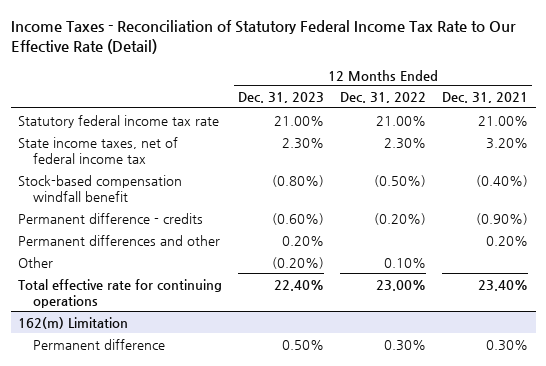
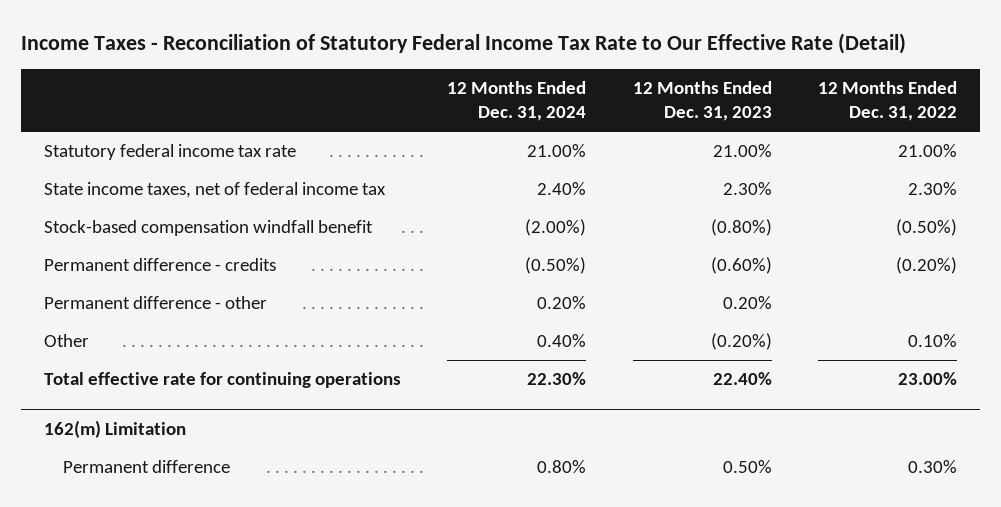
[442,92,529,104] Dec. 31, 2021 -> none
none -> [447,81,587,122] 12 Months Ended Dec. 31, 2024
[18,234,221,246] Permanent differences and other -> [43,296,267,310] Permanent difference - other

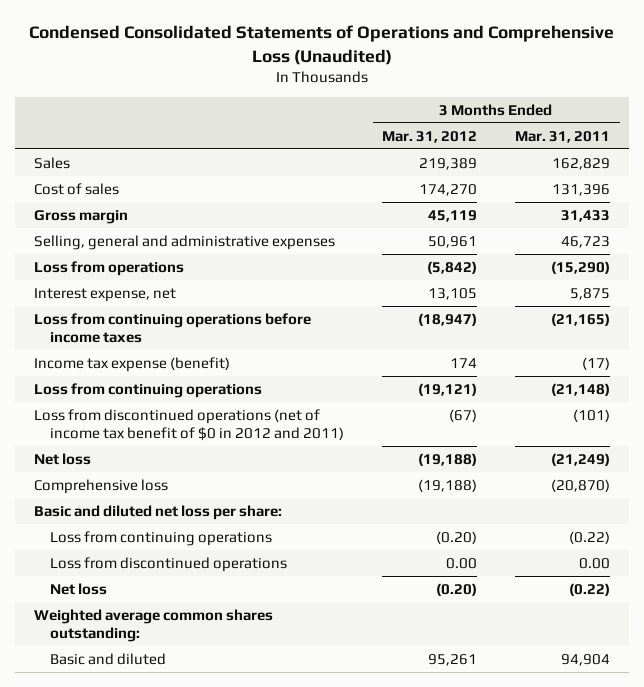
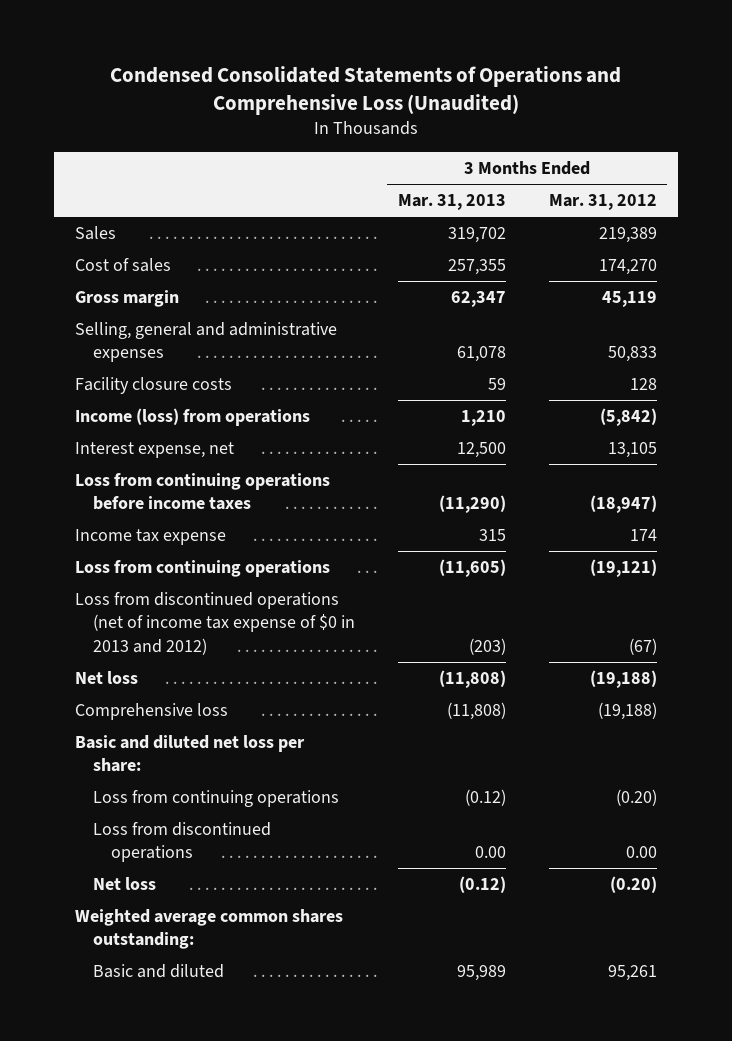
[515,130,611,143] Mar. 31, 2011 -> none
none -> [398,194,507,211] Mar. 31, 2013
[428,235,478,248] 50,961 -> [607,346,657,363] 50,833
none -> [75,376,233,394] Facility closure costs
[33,260,184,276] Loss from operations -> [75,407,311,426] Income (loss) from operations
[33,356,230,372] Income tax expense (benefit) -> [75,528,227,545] Income tax expense
[33,408,345,441] Loss from discontinued operations (net of income tax benefit of $0 in 2012 and 2011) -> [75,591,356,655] Loss from discontinued operations (net of income tax expense of $0 in 2013 and 2012)

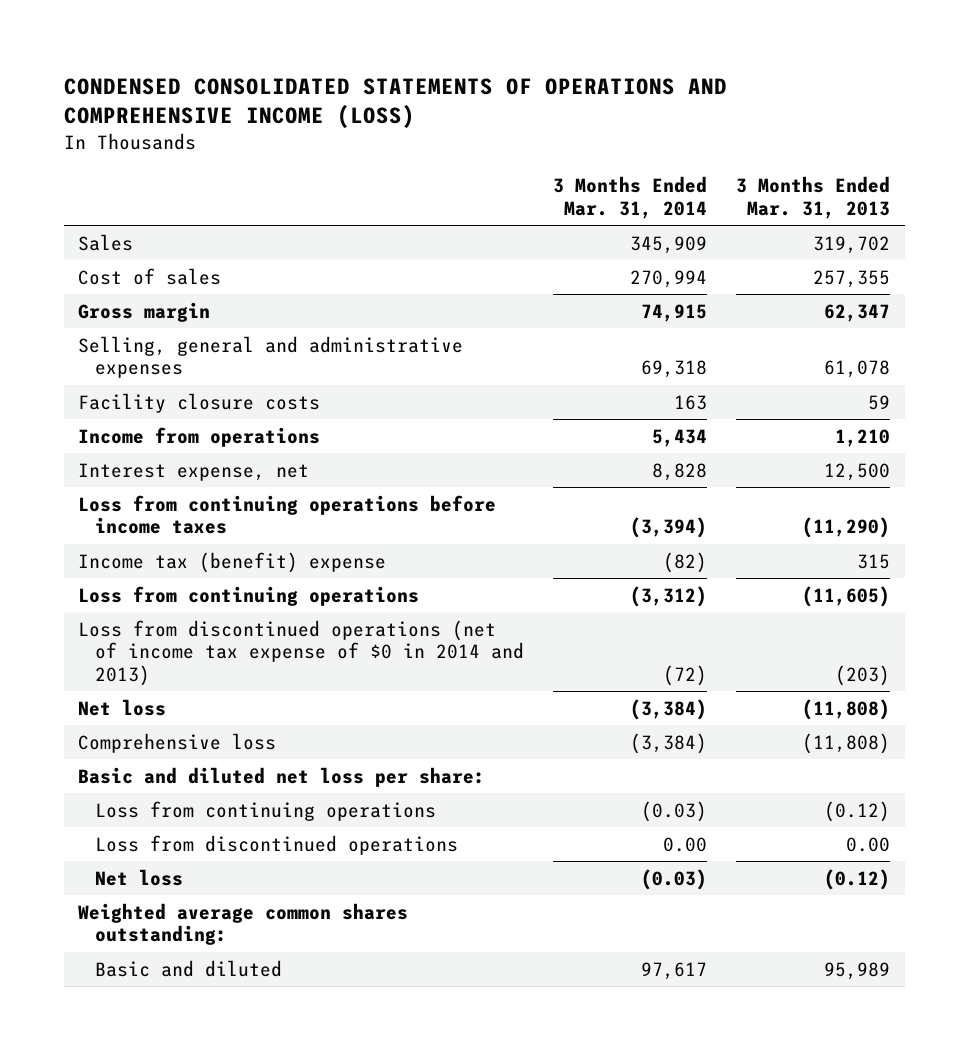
[109,65,621,115] Condensed Consolidated Statements of Operations and Comprehensive Loss (Unaudited) -> [63,77,727,129] CONDENSED CONSOLIDATED STATEMENTS OF OPERATIONS AND COMPREHENSIVE INCOME (LOSS)
[548,194,657,211] Mar. 31, 2012 -> none
none -> [553,176,708,219] 3 Months Ended Mar. 31, 2014
[75,407,311,426] Income (loss) from operations -> [78,426,321,447] Income from operations
[75,528,227,545] Income tax expense -> [78,551,387,573] Income tax (benefit) expense
[75,591,356,655] Loss from discontinued operations (net of income tax expense of $0 in 2013 and 2012) -> [78,619,525,686] Loss from discontinued operations (net of income tax expense of $0 in 2014 and 2013)

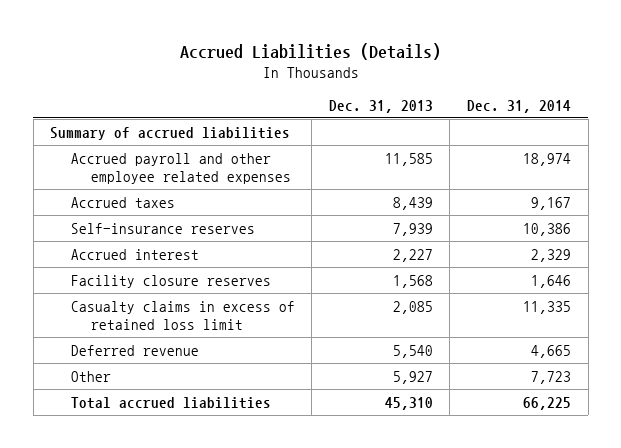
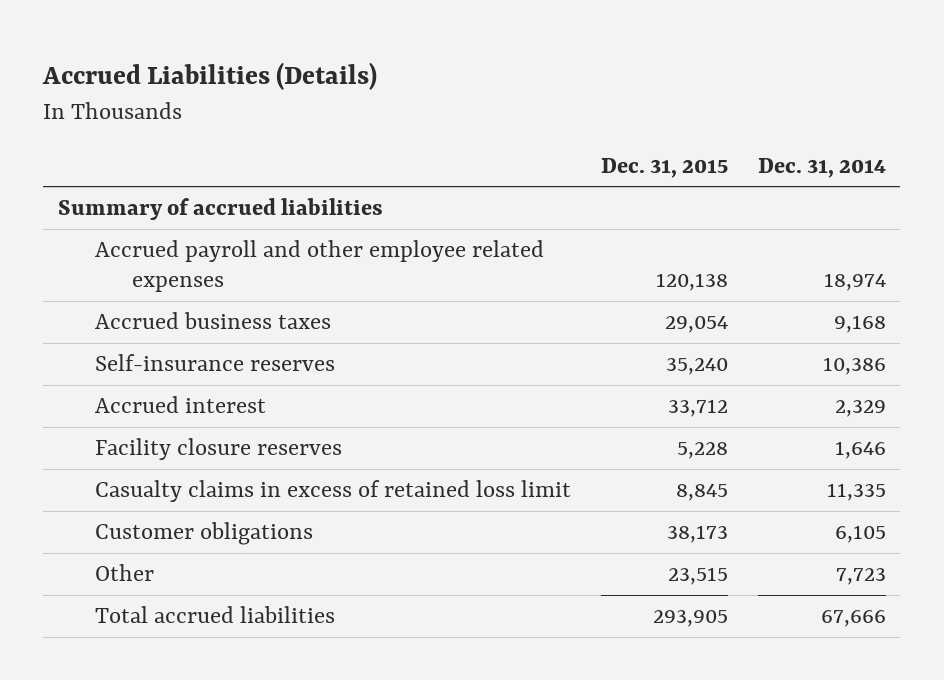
[328,99,433,113] Dec. 31, 2013 -> none
none -> [600,158,728,179] Dec. 31, 2015
[70,196,175,208] Accrued taxes -> [95,312,332,330] Accrued business taxes
[531,196,572,210] 9,167 -> [833,315,886,334] 9,168
[70,344,199,356] Deferred revenue -> none
none -> [95,522,314,546] Customer obligations
[523,396,572,410] 66,225 -> [820,610,886,628] 67,666

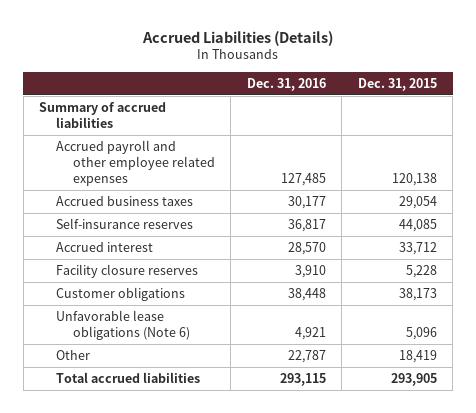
[757,158,886,179] Dec. 31, 2014 -> none
none -> [246,77,326,91] Dec. 31, 2016
[665,358,728,376] 35,240 -> [398,218,437,232] 44,085
[95,480,572,503] Casualty claims in excess of retained loss limit -> none
none -> [56,309,191,340] Unfavorable lease obligations (Note 6)
[667,567,728,586] 23,515 -> [398,349,437,363] 18,419

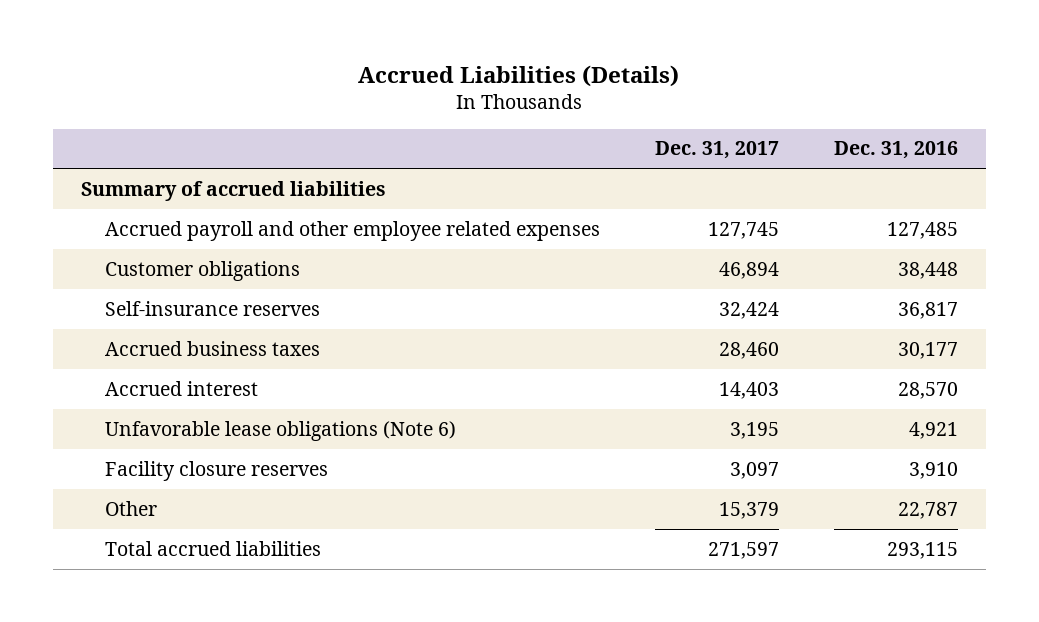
[357,77,437,91] Dec. 31, 2015 -> none
none -> [655,141,780,160] Dec. 31, 2017
[56,286,186,301] Customer obligations -> [104,260,300,281] Customer obligations
[56,195,194,206] Accrued business taxes -> [104,340,320,356] Accrued business taxes
[56,263,199,278] Facility closure reserves -> [104,460,328,481] Facility closure reserves

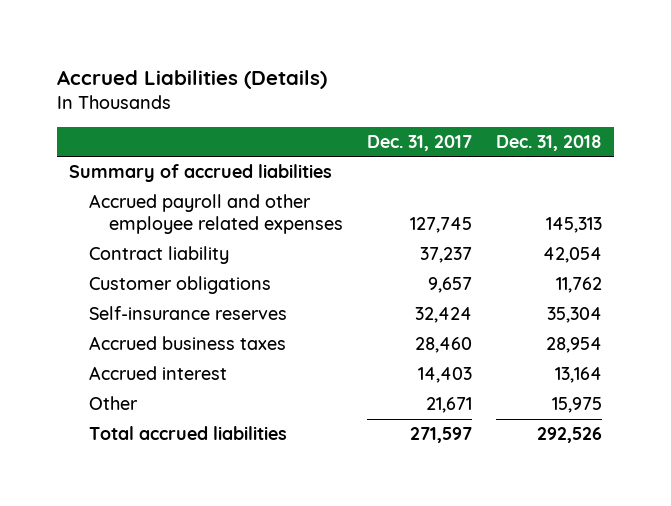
[834,141,959,160] Dec. 31, 2016 -> none
none -> [495,134,602,151] Dec. 31, 2018
none -> [88,246,229,265] Contract liability
[719,261,780,279] 46,894 -> [427,277,472,294] 9,657
[104,420,456,441] Unfavorable lease obligations (Note 6) -> none
[104,460,328,481] Facility closure reserves -> none
[719,501,780,519] 15,379 -> [425,397,472,414] 21,671

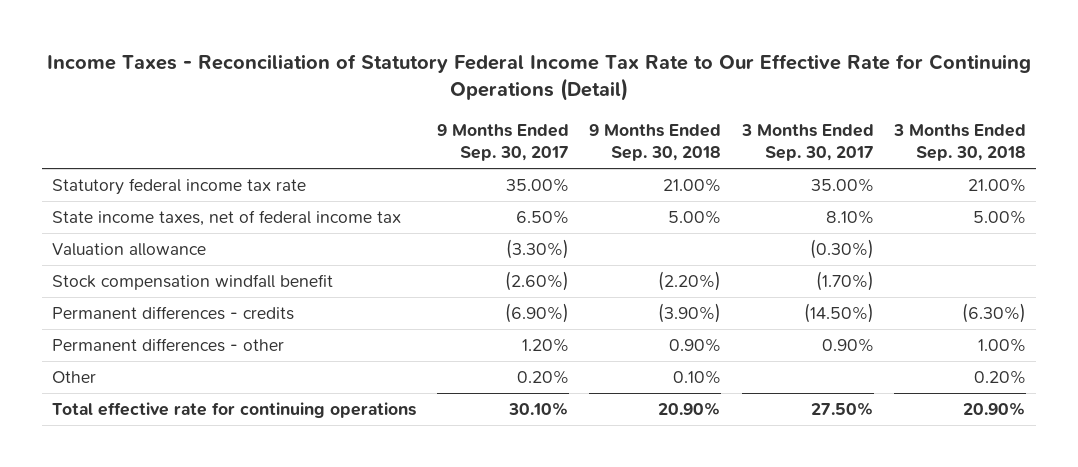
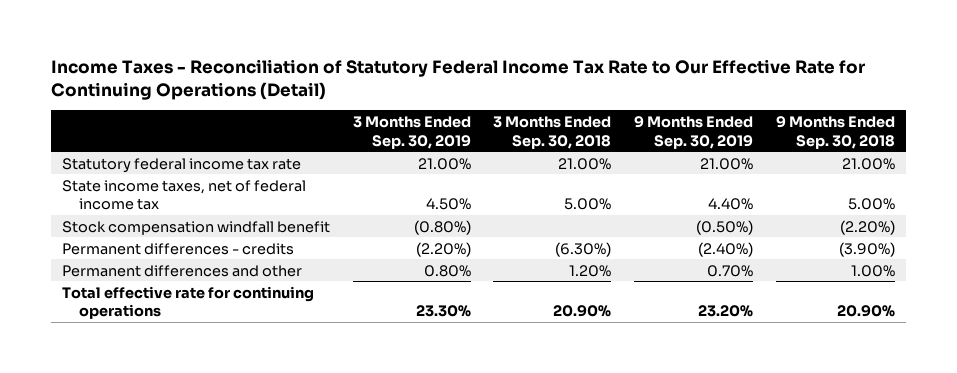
[436,123,569,161] 9 Months Ended Sep. 30, 2017 -> none
[740,123,874,161] 3 Months Ended Sep. 30, 2017 -> none
none -> [352,115,471,149] 3 Months Ended Sep. 30, 2019
none -> [634,115,754,149] 9 Months Ended Sep. 30, 2019
[52,243,207,257] Valuation allowance -> none
[52,338,285,353] Permanent differences - other -> none
[52,371,97,384] Other -> [61,264,302,277] Permanent differences and other
[673,370,722,385] 0.10% -> [850,264,895,277] 1.00%
[974,370,1027,385] 0.20% -> [569,264,612,277] 1.20%

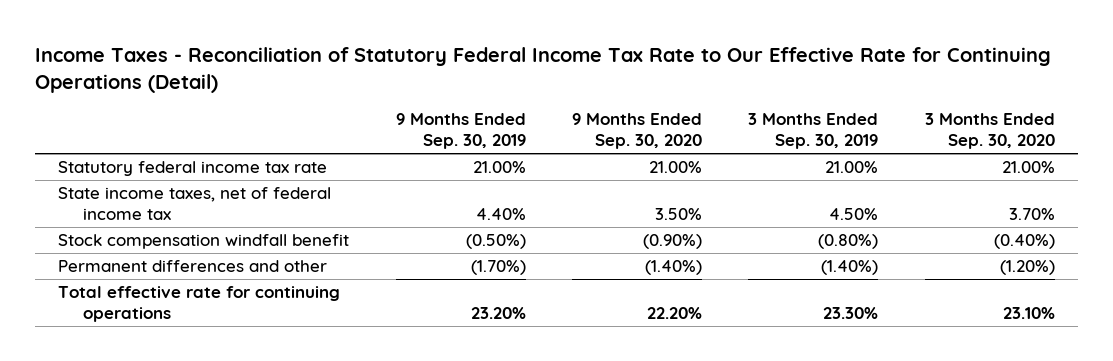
[493,115,612,149] 3 Months Ended Sep. 30, 2018 -> none
[775,115,895,149] 9 Months Ended Sep. 30, 2018 -> none
none -> [572,113,703,150] 9 Months Ended Sep. 30, 2020
none -> [924,113,1055,150] 3 Months Ended Sep. 30, 2020
[61,242,294,255] Permanent differences - credits -> none
[423,264,471,277] 0.80% -> [821,260,879,276] (1.40%)
[707,264,754,277] 0.70% -> [470,260,526,276] (1.70%)

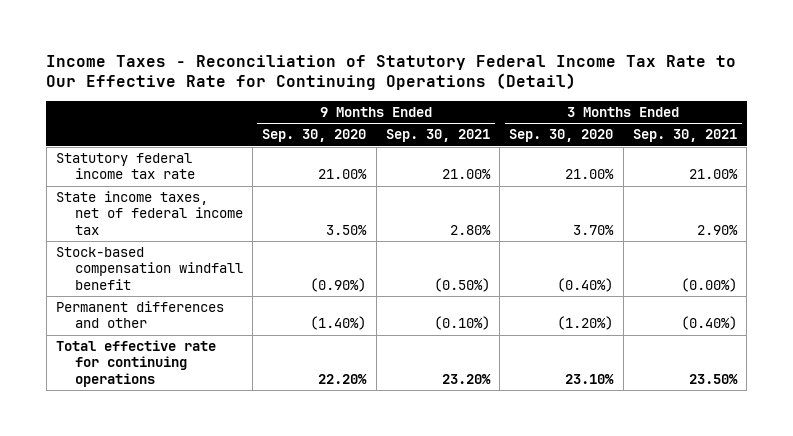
[395,113,526,150] 9 Months Ended Sep. 30, 2019 -> none
[748,113,879,150] 3 Months Ended Sep. 30, 2019 -> none
none -> [385,129,490,143] Sep. 30, 2021
none -> [633,129,738,143] Sep. 30, 2021
[58,234,350,250] Stock compensation windfall benefit -> [55,247,243,290] Stock-based compensation windfall benefit

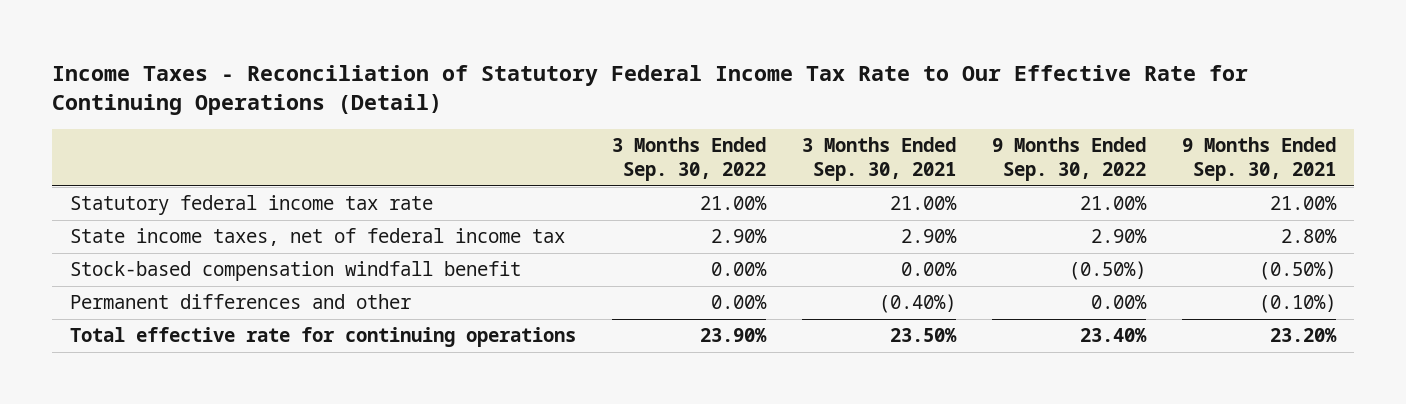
[262,129,367,143] Sep. 30, 2020 -> none
[509,129,614,143] Sep. 30, 2020 -> none
none -> [611,137,766,182] 3 Months Ended Sep. 30, 2022
none -> [991,137,1146,182] 9 Months Ended Sep. 30, 2022
[681,277,738,292] (0.00%) -> [900,262,957,277] 0.00%

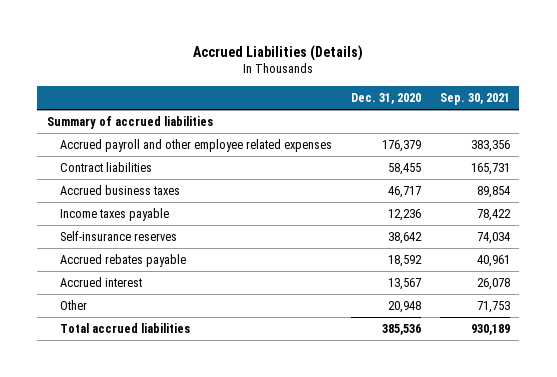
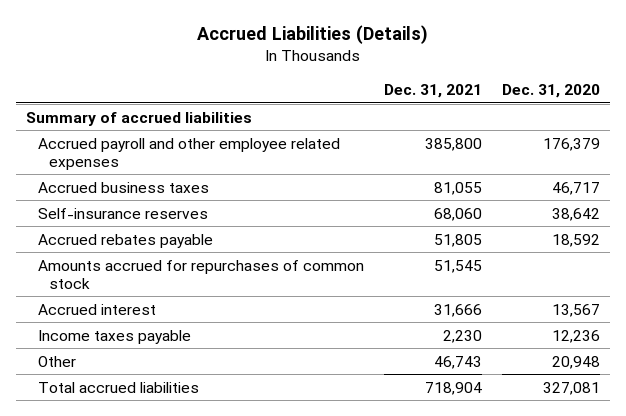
[439,92,510,105] Sep. 30, 2021 -> none
none -> [383,84,482,99] Dec. 31, 2021
[59,162,152,173] Contract liabilities -> none
none -> [37,259,364,289] Amounts accrued for repurchases of common stock
[59,208,169,222] Income taxes payable -> [37,329,191,344] Income taxes payable
[381,324,421,336] 385,536 -> [542,381,600,395] 327,081

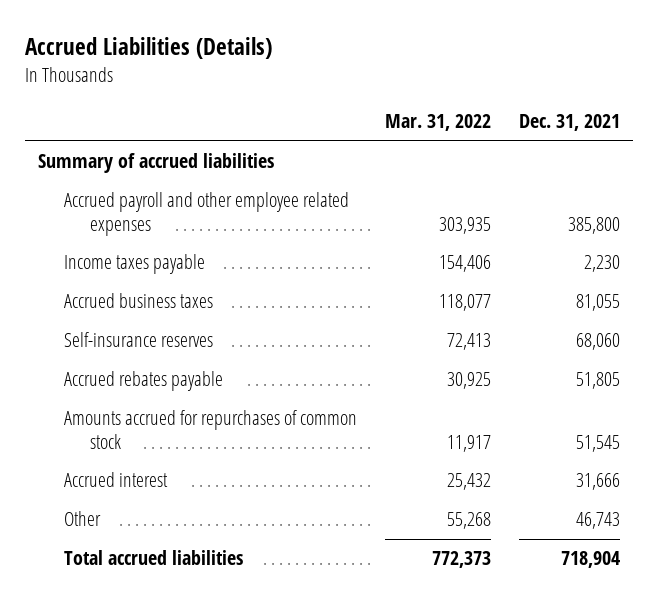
[501,84,600,99] Dec. 31, 2020 -> none
none -> [384,114,491,132] Mar. 31, 2022
[37,329,191,344] Income taxes payable -> [64,254,206,275] Income taxes payable

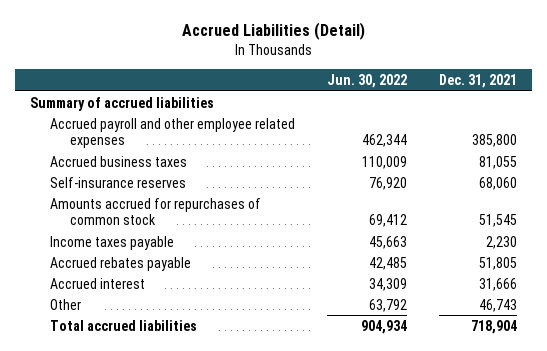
[24,37,272,60] Accrued Liabilities (Details) -> [181,22,365,41] Accrued Liabilities (Detail)
[384,114,491,132] Mar. 31, 2022 -> none
none -> [326,73,407,88] Jun. 30, 2022
[64,254,206,275] Income taxes payable -> [50,235,175,250] Income taxes payable
[64,371,224,392] Accrued rebates payable -> [50,256,192,271] Accrued rebates payable

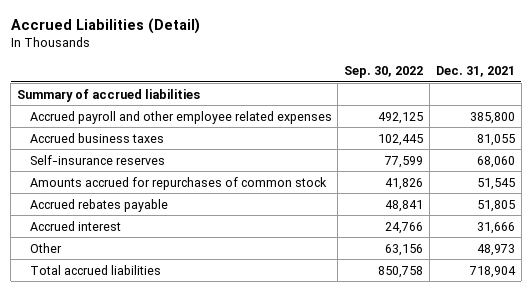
[326,73,407,88] Jun. 30, 2022 -> none
none -> [344,65,424,78] Sep. 30, 2022
[50,235,175,250] Income taxes payable -> none
[478,298,517,312] 46,743 -> [476,243,515,256] 48,973

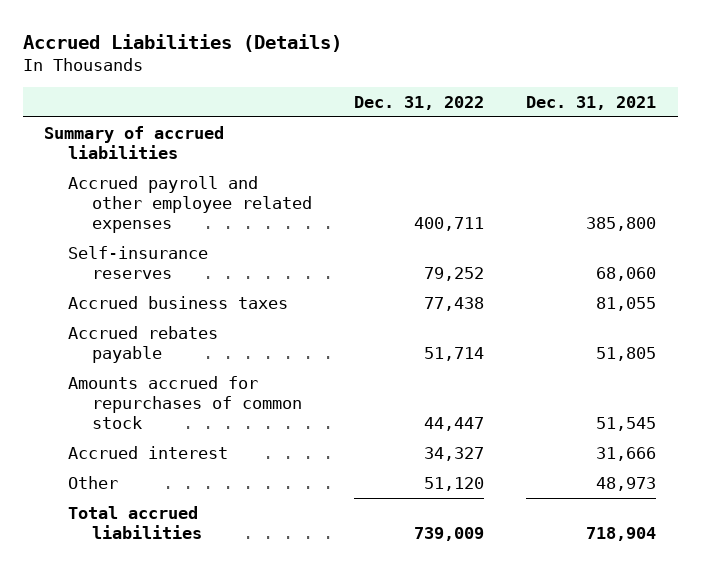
[10,18,200,35] Accrued Liabilities (Detail) -> [23,33,343,52] Accrued Liabilities (Details)
[344,65,424,78] Sep. 30, 2022 -> none
none -> [353,96,484,111] Dec. 31, 2022
[29,132,164,143] Accrued business taxes -> [67,295,288,309] Accrued business taxes
[29,176,327,190] Amounts accrued for repurchases of common stock -> [67,375,302,430] Amounts accrued for repurchases of common stock

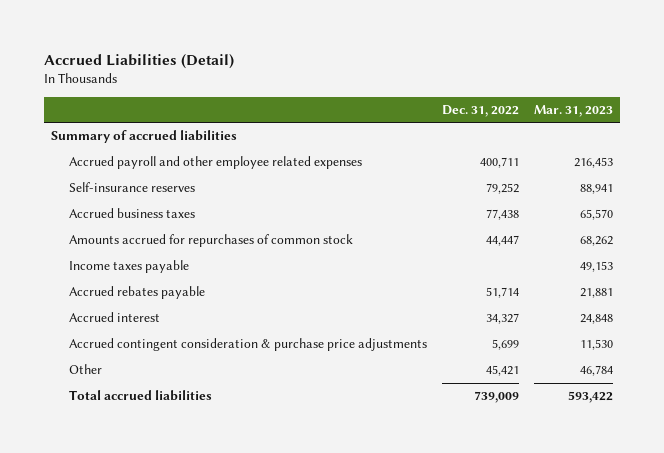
[23,33,343,52] Accrued Liabilities (Details) -> [43,53,234,69] Accrued Liabilities (Detail)
[526,96,657,111] Dec. 31, 2021 -> none
none -> [533,104,613,117] Mar. 31, 2023
none -> [68,260,189,274] Income taxes payable
[67,325,218,364] Accrued rebates payable -> [68,286,205,300] Accrued rebates payable
none -> [68,338,427,352] Accrued contingent consideration & purchase price adjustments
[423,476,484,491] 51,120 -> [485,365,519,377] 45,421

